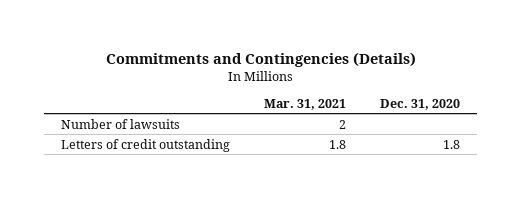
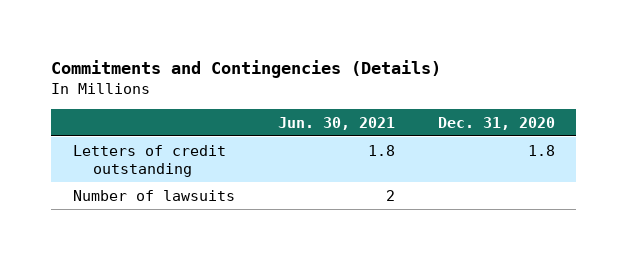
[264,98,347,110] Mar. 31, 2021 -> none
none -> [277,116,395,130] Jun. 30, 2021
[61,118,181,129] Number of lawsuits -> [72,189,235,201] Number of lawsuits

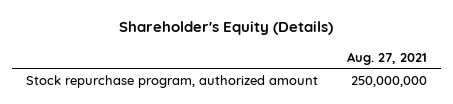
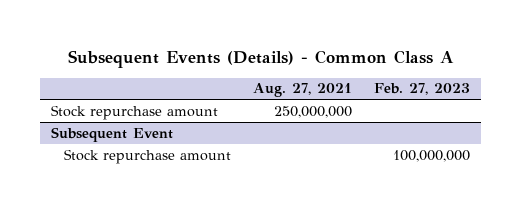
[119,21,334,36] Shareholder's Equity (Details) -> [67,49,454,68] Subsequent Events (Details) - Common Class A
none -> [374,83,471,96] Feb. 27, 2023
[26,75,319,89] Stock repurchase program, authorized amount -> [51,104,219,120] Stock repurchase amount
none -> [51,126,174,142] Subsequent Event
none -> [64,148,232,164] Stock repurchase amount

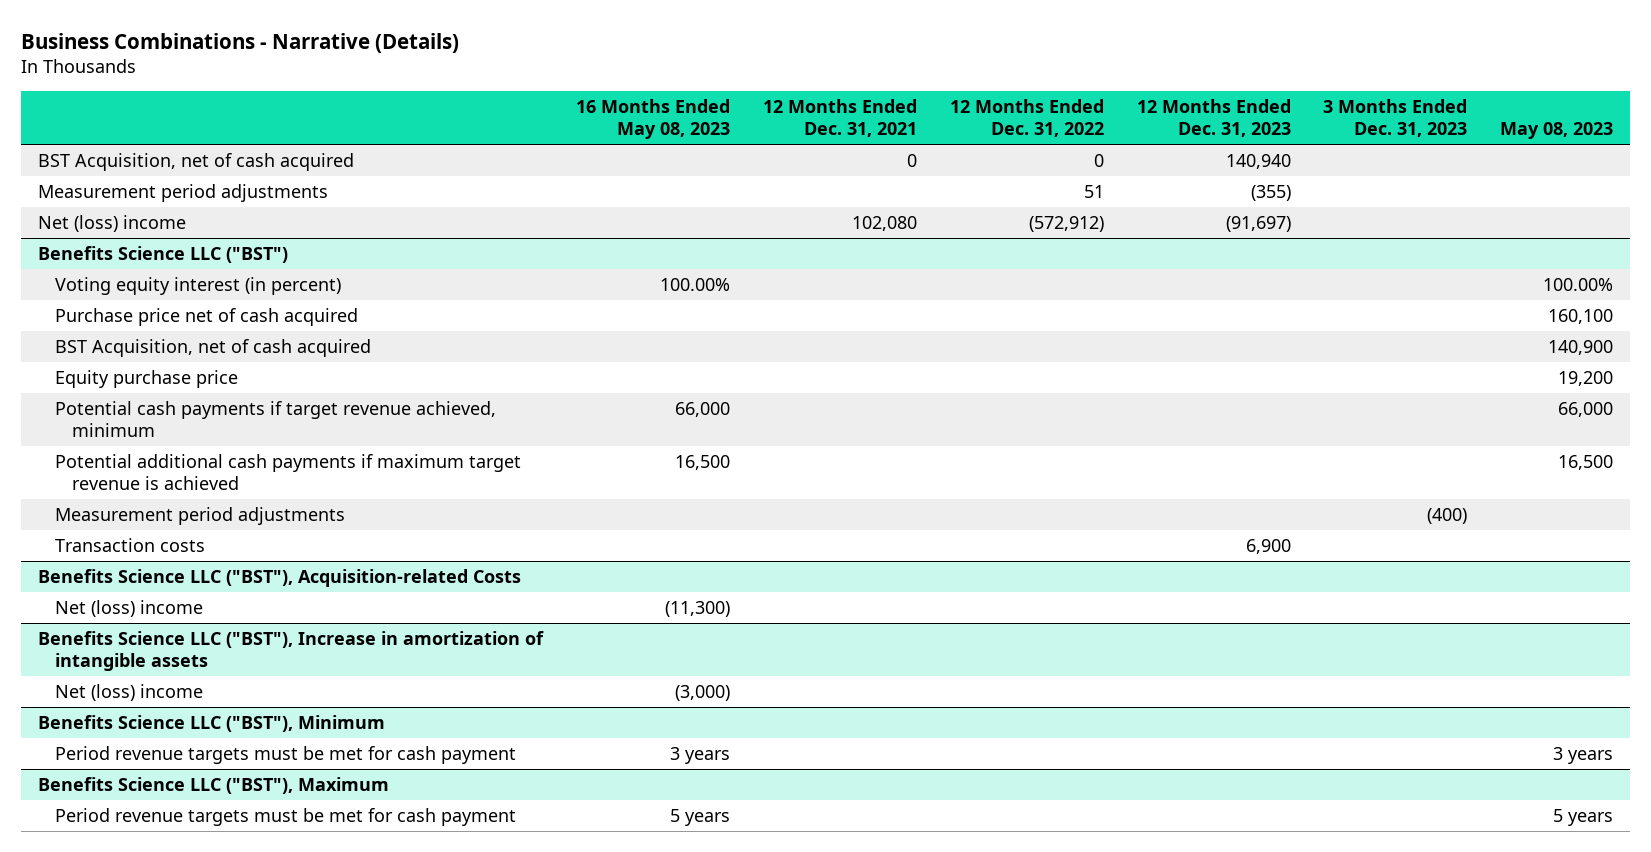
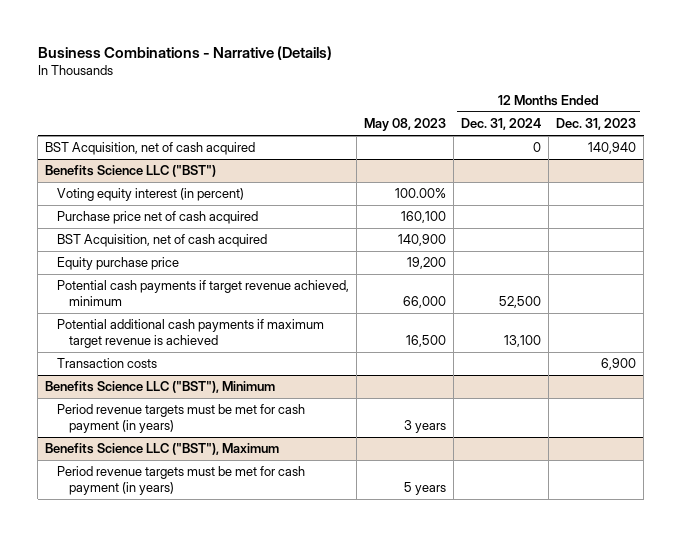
[575,99,730,140] 16 Months Ended May 08, 2023 -> none
[762,99,917,138] 12 Months Ended Dec. 31, 2021 -> none
[949,99,1104,138] 12 Months Ended Dec. 31, 2022 -> none
[1323,99,1468,138] 3 Months Ended Dec. 31, 2023 -> none
none -> [461,118,542,131] Dec. 31, 2024
[37,184,328,203] Measurement period adjustments -> none
[37,215,186,233] Net (loss) income -> none
[54,507,345,526] Measurement period adjustments -> none
[37,569,521,588] Benefits Science LLC ("BST"), Acquisition-related Costs -> none
[54,600,203,618] Net (loss) income -> none
[37,631,544,672] Benefits Science LLC ("BST"), Increase in amortization of intangible assets -> none
[54,684,203,702] Net (loss) income -> none
[54,746,516,765] Period revenue targets must be met for cash payment -> [56,404,305,434] Period revenue targets must be met for cash payment (in years)
[54,808,516,827] Period revenue targets must be met for cash payment -> [56,466,305,496] Period revenue targets must be met for cash payment (in years)

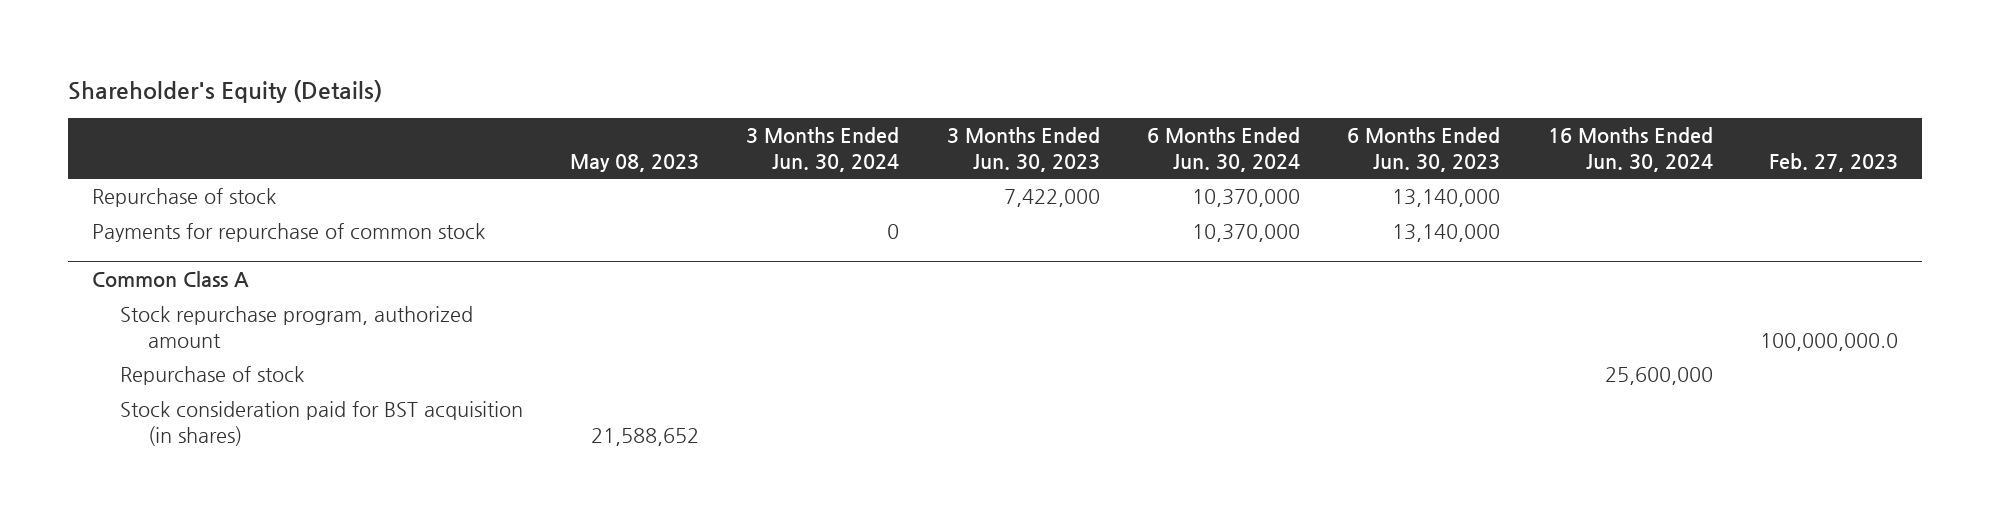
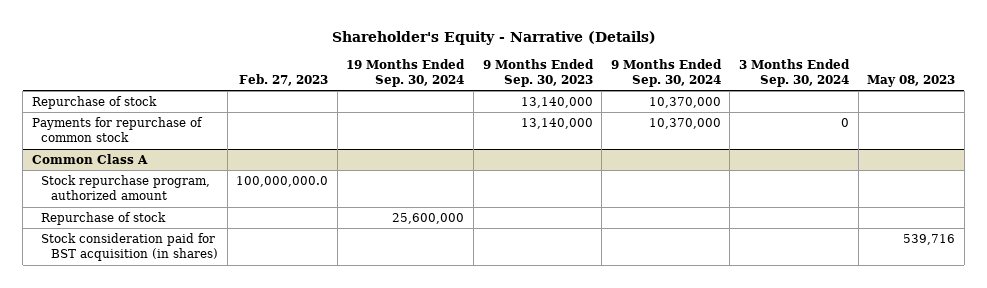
[67,80,382,104] Shareholder's Equity (Details) -> [331,30,656,45] Shareholder's Equity - Narrative (Details)
[746,127,900,172] 3 Months Ended Jun. 30, 2024 -> none
[946,127,1100,172] 3 Months Ended Jun. 30, 2023 -> none
[1147,127,1301,172] 6 Months Ended Jun. 30, 2024 -> none
[1347,127,1501,172] 6 Months Ended Jun. 30, 2023 -> none
[1547,127,1713,172] 16 Months Ended Jun. 30, 2024 -> none
none -> [346,58,466,88] 19 Months Ended Sep. 30, 2024
none -> [482,58,594,88] 9 Months Ended Sep. 30, 2023
none -> [610,58,722,88] 9 Months Ended Sep. 30, 2024
none -> [739,58,851,88] 3 Months Ended Sep. 30, 2024
[591,427,700,446] 21,588,652 -> [903,233,956,245] 539,716

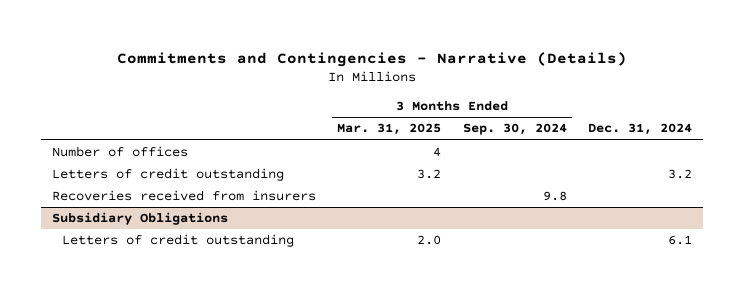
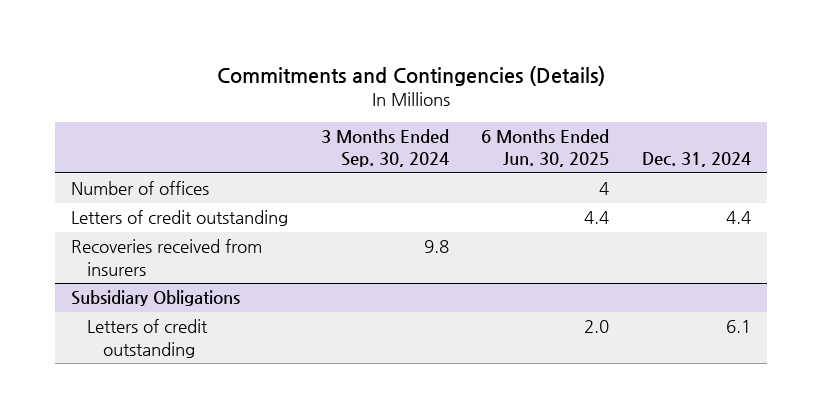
[116,51,627,67] Commitments and Contingencies - Narrative (Details) -> [216,65,605,86] Commitments and Contingencies (Details)
[337,123,442,136] Mar. 31, 2025 -> none
none -> [481,129,610,168] 6 Months Ended Jun. 30, 2025
[668,169,693,180] 3.2 -> [725,211,751,225] 4.4

